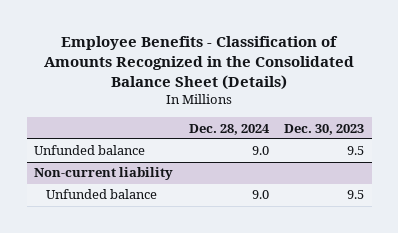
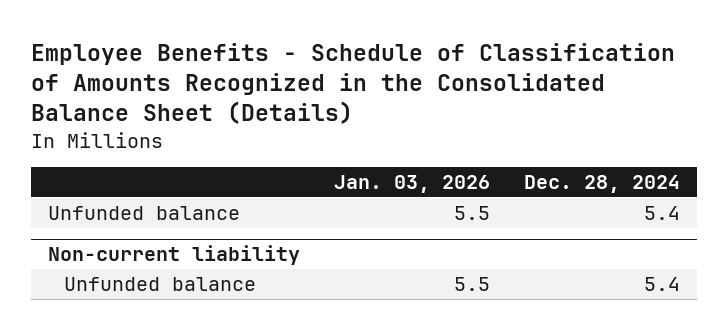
[44,35,355,90] Employee Benefits - Classification of Amounts Recognized in the Consolidated Balance Sheet (Details) -> [30,42,675,125] Employee Benefits - Schedule of Classification of Amounts Recognized in the Consolidated Balance Sheet (Details)
[283,123,364,135] Dec. 30, 2023 -> none
none -> [333,174,490,193] Jan. 03, 2026
[251,146,269,156] 9.0 -> [643,205,680,220] 5.4
[251,190,269,200] 9.0 -> [643,276,680,291] 5.4

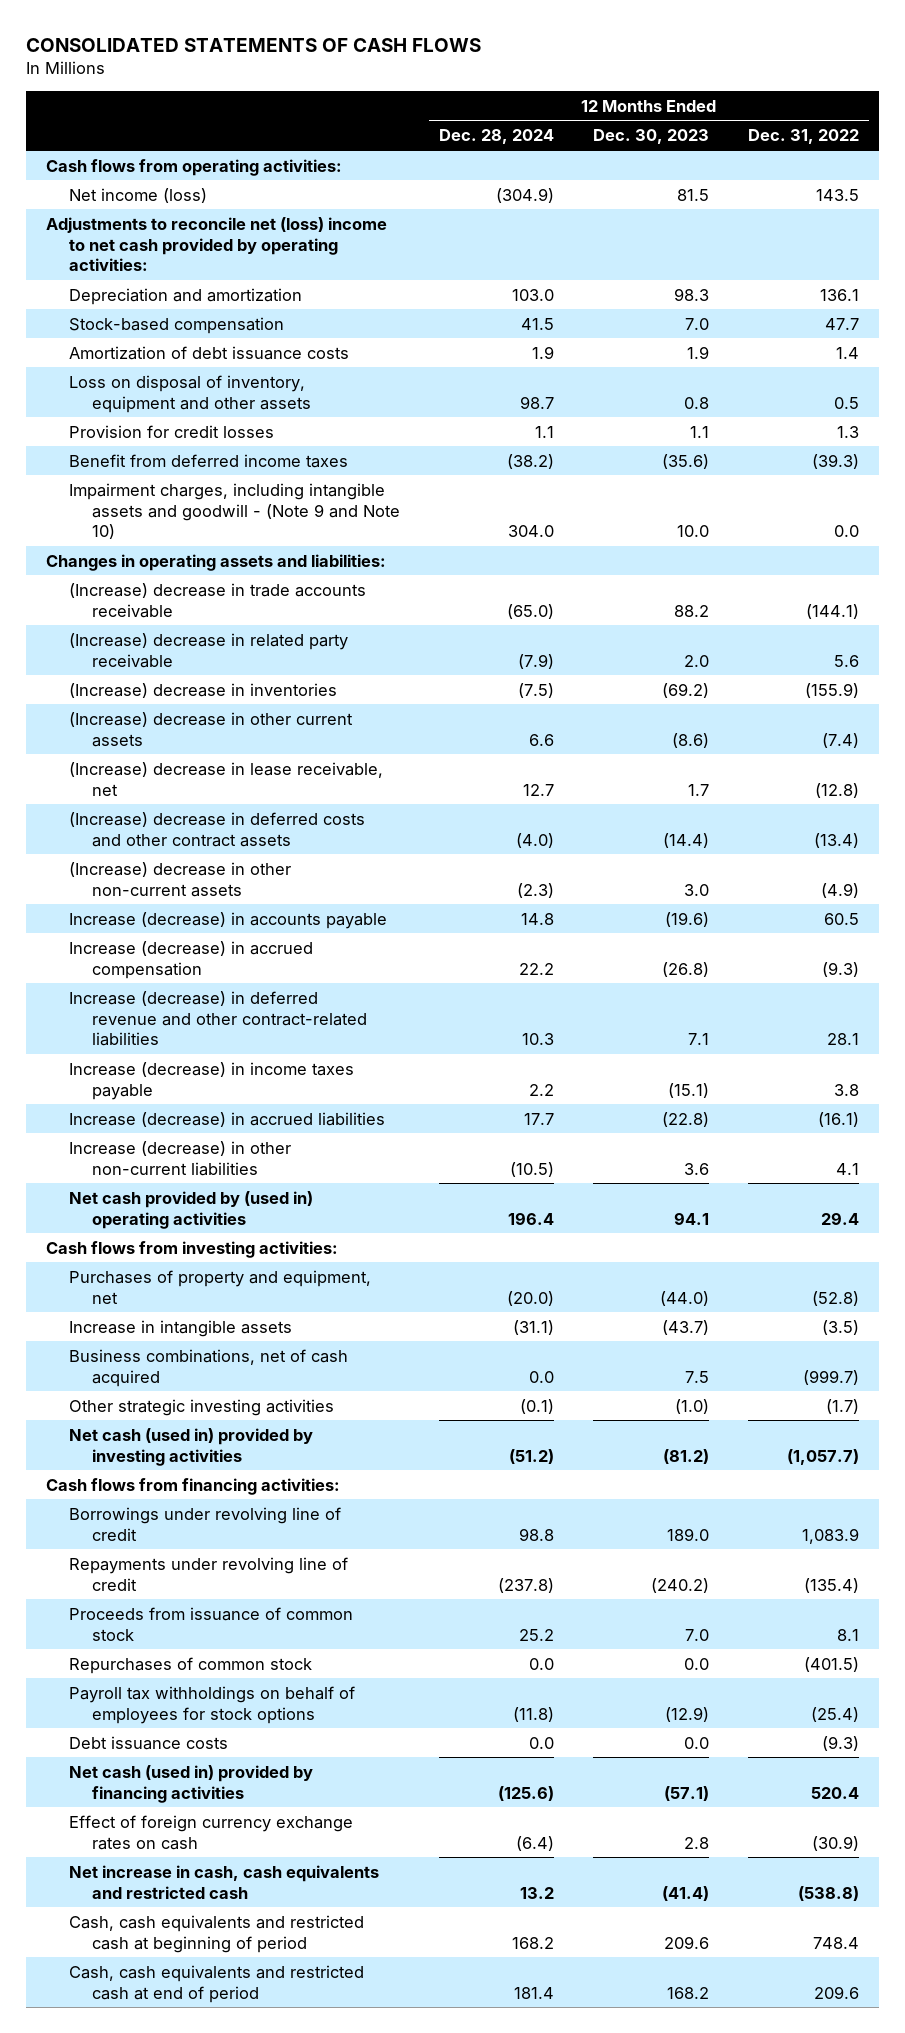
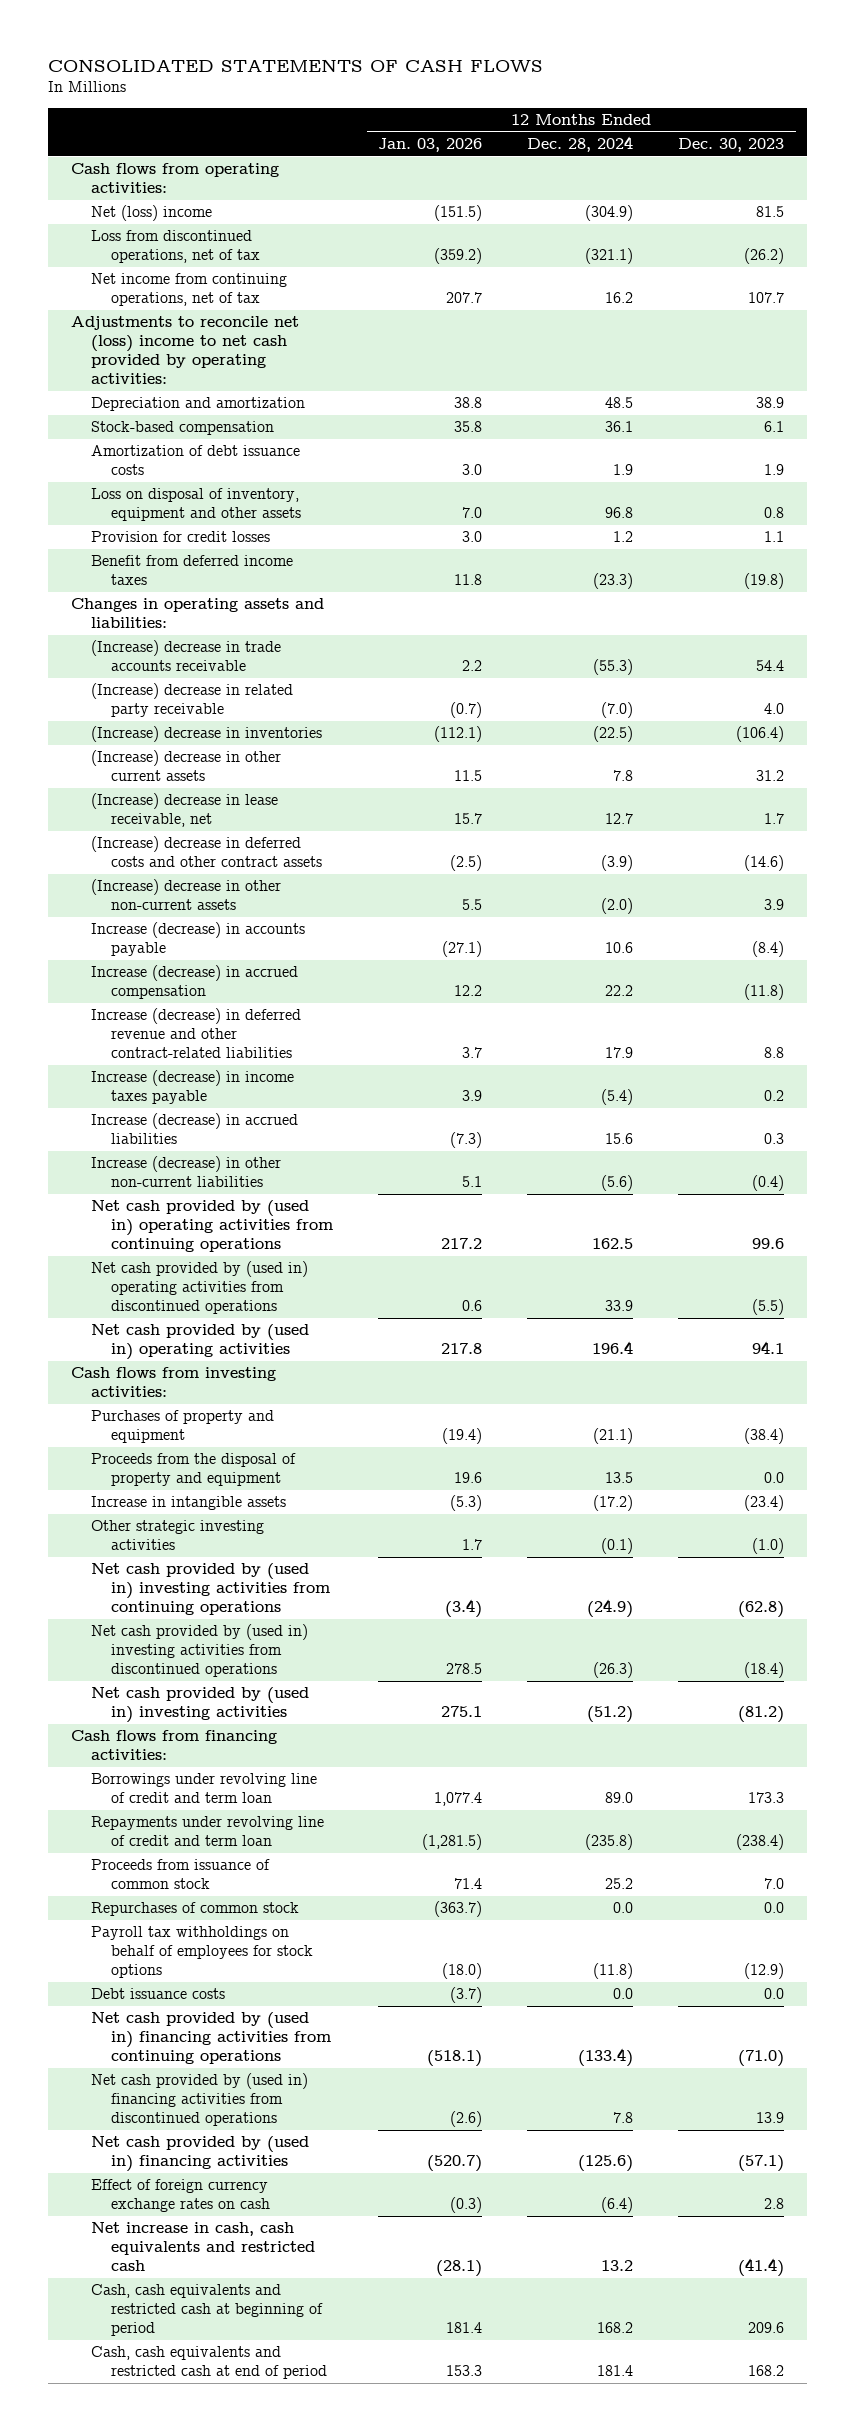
[748,129,860,145] Dec. 31, 2022 -> none
none -> [377,138,482,153] Jan. 03, 2026
[68,187,207,203] Net income (loss) -> [90,205,212,222] Net (loss) income
none -> [90,230,260,264] Loss from discontinued operations, net of tax
none -> [90,273,287,307] Net income from continuing operations, net of tax
[512,288,555,301] 103.0 -> [605,397,634,409] 48.5
[674,287,710,301] 98.3 -> [756,397,785,409] 38.9
[521,317,555,330] 41.5 -> [605,421,634,433] 36.1
[685,317,710,330] 7.0 -> [764,421,785,433] 6.1
[68,482,400,540] Impairment charges, including intangible assets and goodwill - (Note 9 and Note 10) -> none
[520,395,555,409] 98.7 -> [605,507,634,519] 96.8
[535,425,555,438] 1.1 -> [613,531,634,543] 1.2
[507,453,555,469] (38.2) -> [593,573,634,590] (23.3)
[662,453,710,469] (35.6) -> [744,573,785,590] (19.8)
[507,603,555,619] (65.0) -> [593,659,634,676] (55.3)
[674,604,710,617] 88.2 -> [756,660,785,672] 54.4
[518,653,555,669] (7.9) -> [601,702,634,719] (7.0)
[684,654,710,667] 2.0 -> [764,703,785,715] 4.0
[518,682,555,698] (7.5) -> [593,726,634,743] (22.5)
[662,682,710,698] (69.2) -> [736,726,785,743] (106.4)
[529,733,555,746] 6.6 -> [613,770,634,782] 7.8
[672,732,710,748] (8.6) -> [756,770,785,782] 31.2
[516,832,555,848] (4.0) -> [601,855,634,872] (3.9)
[663,832,710,848] (14.4) -> [744,855,785,872] (14.6)
[517,882,555,898] (2.3) -> [601,898,634,915] (2.0)
[684,883,710,896] 3.0 -> [764,899,785,911] 3.9
[521,912,555,925] 14.8 -> [605,942,634,954] 10.6
[665,911,710,927] (19.6) -> [752,941,785,958] (8.4)
[662,961,710,977] (26.8) -> [744,984,785,1001] (11.8)
[522,1033,555,1046] 10.3 -> [605,1047,634,1059] 17.9
[688,1033,710,1046] 7.1 -> [764,1047,785,1059] 8.8
[529,1083,555,1096] 2.2 -> [601,1089,634,1106] (5.4)
[668,1082,710,1098] (15.1) -> [764,1090,785,1102] 0.2
[524,1112,555,1125] 17.7 -> [605,1133,634,1145] 15.6
[662,1111,710,1127] (22.8) -> [764,1133,785,1145] 0.3
[510,1161,555,1177] (10.5) -> [601,1175,634,1192] (5.6)
[684,1162,710,1175] 3.6 -> [752,1175,785,1192] (0.4)
none -> [90,1200,333,1253] Net cash provided by (used in) operating activities from continuing operations
none -> [90,1261,308,1315] Net cash provided by (used in) operating activities from discontinued operations
[68,1348,348,1387] Business combinations, net of cash acquired -> none
[68,1269,371,1304] Purchases of property and equipment, net -> [90,1410,274,1444] Purchases of property and equipment
[507,1290,555,1306] (20.0) -> [593,1428,634,1445] (21.1)
[660,1290,710,1306] (44.0) -> [744,1428,785,1445] (38.4)
none -> [90,1453,296,1487] Proceeds from the disposal of property and equipment
[513,1319,555,1335] (31.1) -> [593,1495,634,1512] (17.2)
[662,1319,710,1335] (43.7) -> [744,1495,785,1512] (23.4)
none -> [90,1563,330,1616] Net cash provided by (used in) investing activities from continuing operations
none -> [90,1624,308,1678] Net cash provided by (used in) investing activities from discontinued operations
[68,1427,313,1466] Net cash (used in) provided by investing activities -> [90,1687,309,1724] Net cash provided by (used in) investing activities
[68,1506,341,1541] Borrowings under revolving line of credit -> [90,1773,317,1804] Borrowings under revolving line of credit and term loan
[519,1527,555,1541] 98.8 -> [605,1792,634,1804] 89.0
[667,1527,710,1541] 189.0 -> [748,1792,785,1804] 173.3
[68,1556,348,1591] Repayments under revolving line of credit -> [90,1816,324,1847] Repayments under revolving line of credit and term loan
[498,1577,555,1593] (237.8) -> [585,1834,634,1851] (235.8)
[651,1577,710,1593] (240.2) -> [736,1834,785,1851] (238.4)
none -> [90,2012,331,2065] Net cash provided by (used in) financing activities from continuing operations
none -> [90,2073,308,2127] Net cash provided by (used in) financing activities from discontinued operations
[68,1764,313,1803] Net cash (used in) provided by financing activities -> [90,2136,309,2173] Net cash provided by (used in) financing activities

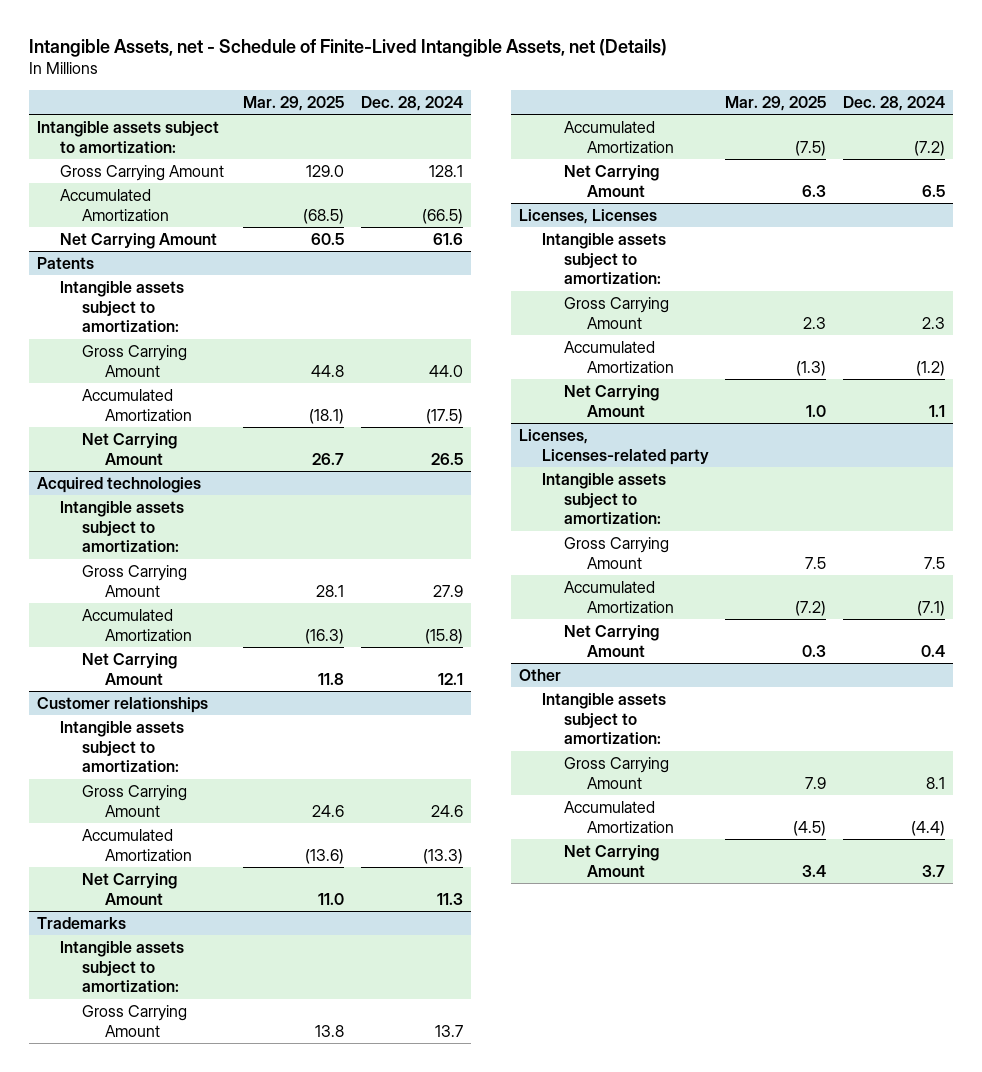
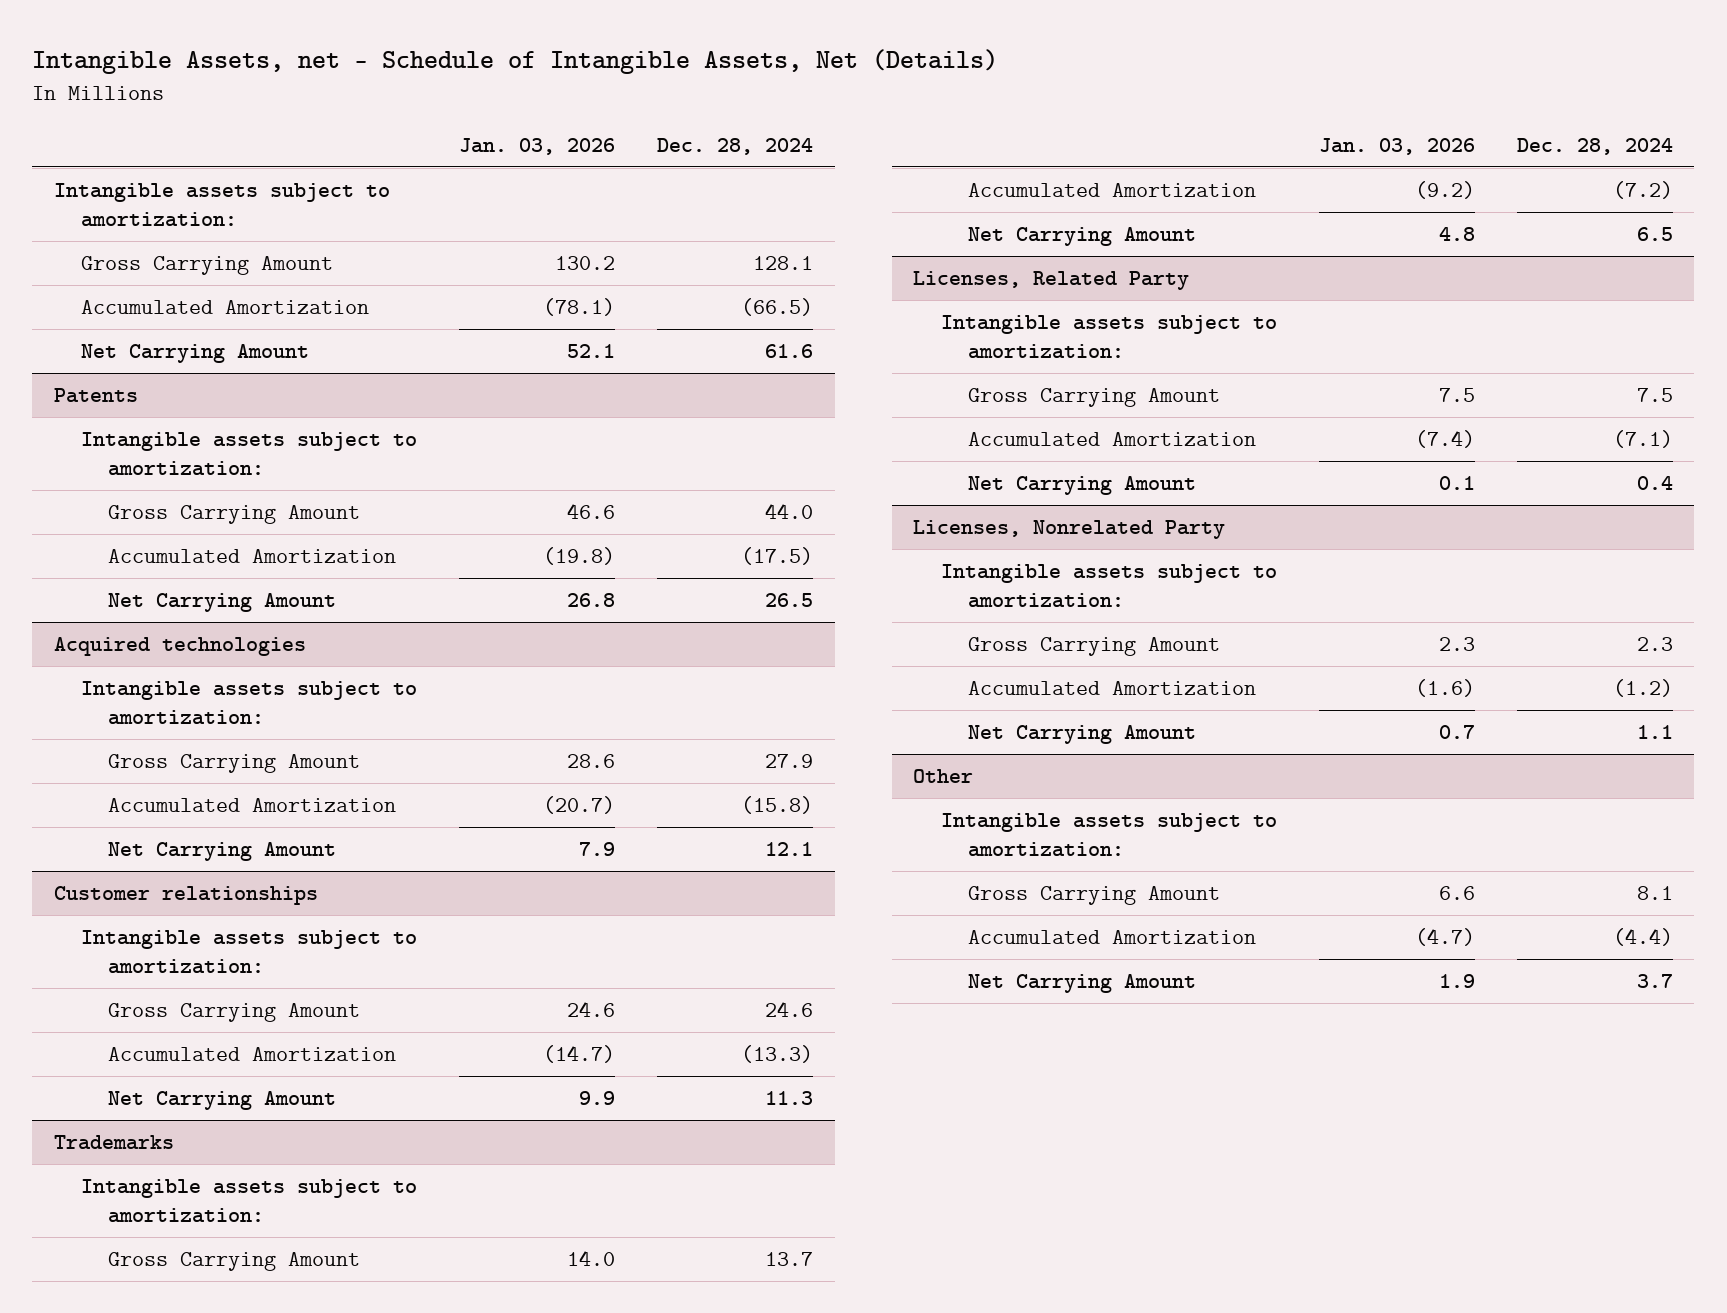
[28,39,667,58] Intangible Assets, net - Schedule of Finite-Lived Intangible Assets, net (Details) -> [32,49,999,75] Intangible Assets, net - Schedule of Intangible Assets, Net (Details)
[243,96,345,112] Mar. 29, 2025 -> none
none -> [459,137,616,155] Jan. 03, 2026
[519,208,658,224] Licenses, Licenses -> none
[541,232,666,285] Intangible assets subject to amortization: -> none
[564,296,670,329] Gross Carrying Amount -> none
[564,340,674,373] Accumulated Amortization -> none
[564,384,660,417] Net Carrying Amount -> none
[519,428,709,465] Licenses, Licenses-related party -> [913,271,1190,291] Licenses, Related Party
none -> [913,520,1226,540] Licenses, Nonrelated Party
none -> [940,564,1277,608] Intangible assets subject to amortization:
none -> [968,637,1221,657] Gross Carrying Amount
none -> [968,681,1257,696] Accumulated Amortization
none -> [968,725,1197,745] Net Carrying Amount

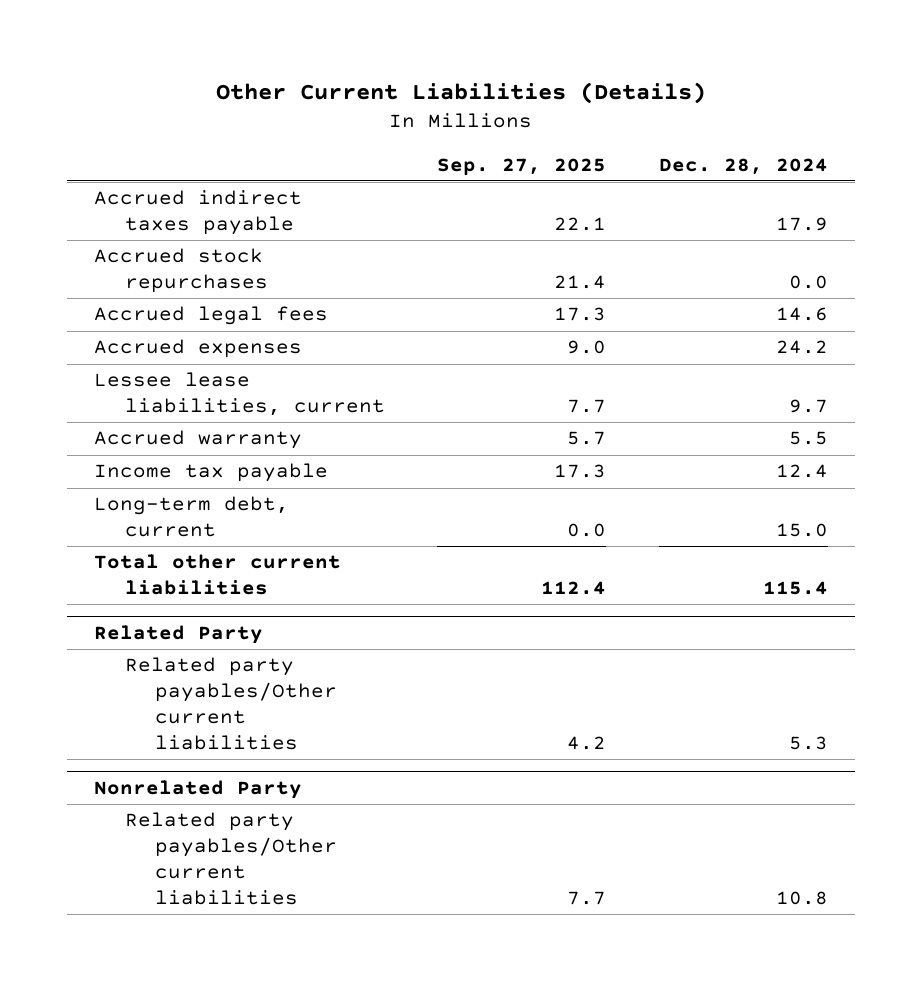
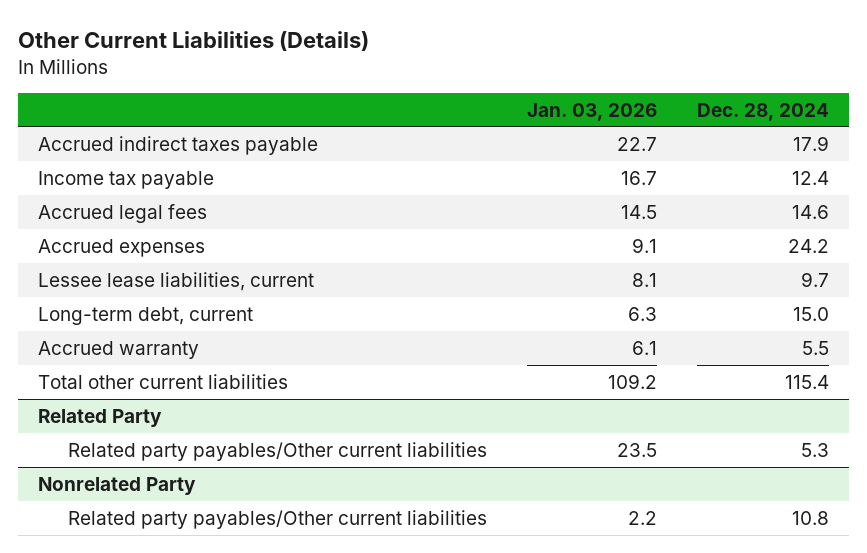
[437,157,607,175] Sep. 27, 2025 -> none
none -> [526,102,657,121] Jan. 03, 2026
[93,248,268,294] Accrued stock repurchases -> none
[93,463,328,483] Income tax payable -> [38,170,215,189] Income tax payable
[93,430,302,450] Accrued warranty -> [38,340,200,359] Accrued warranty

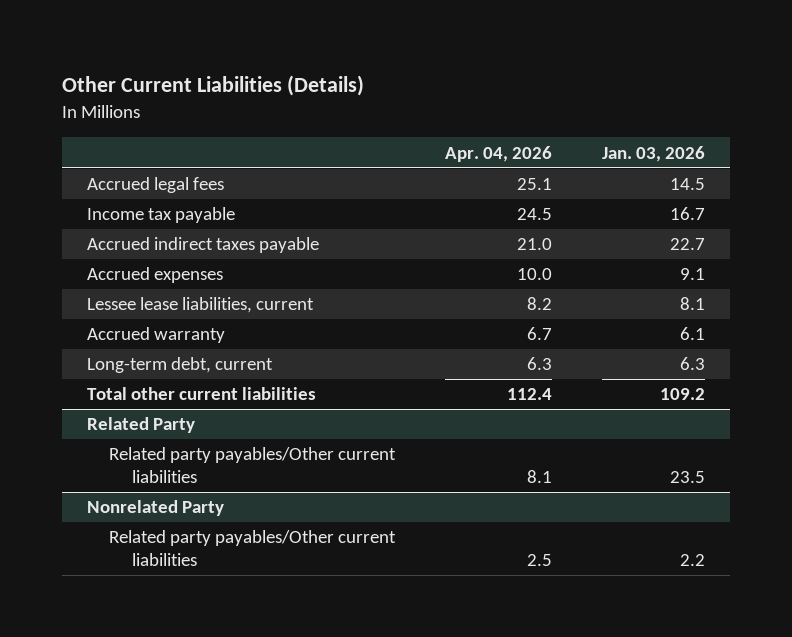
[696,102,829,121] Dec. 28, 2024 -> none
none -> [445,145,553,162] Apr. 04, 2026
[38,170,215,189] Income tax payable -> [87,207,236,224] Income tax payable
[38,135,319,155] Accrued indirect taxes payable -> [87,237,320,254] Accrued indirect taxes payable
[38,306,254,325] Long-term debt, current -> [87,357,274,374] Long-term debt, current

